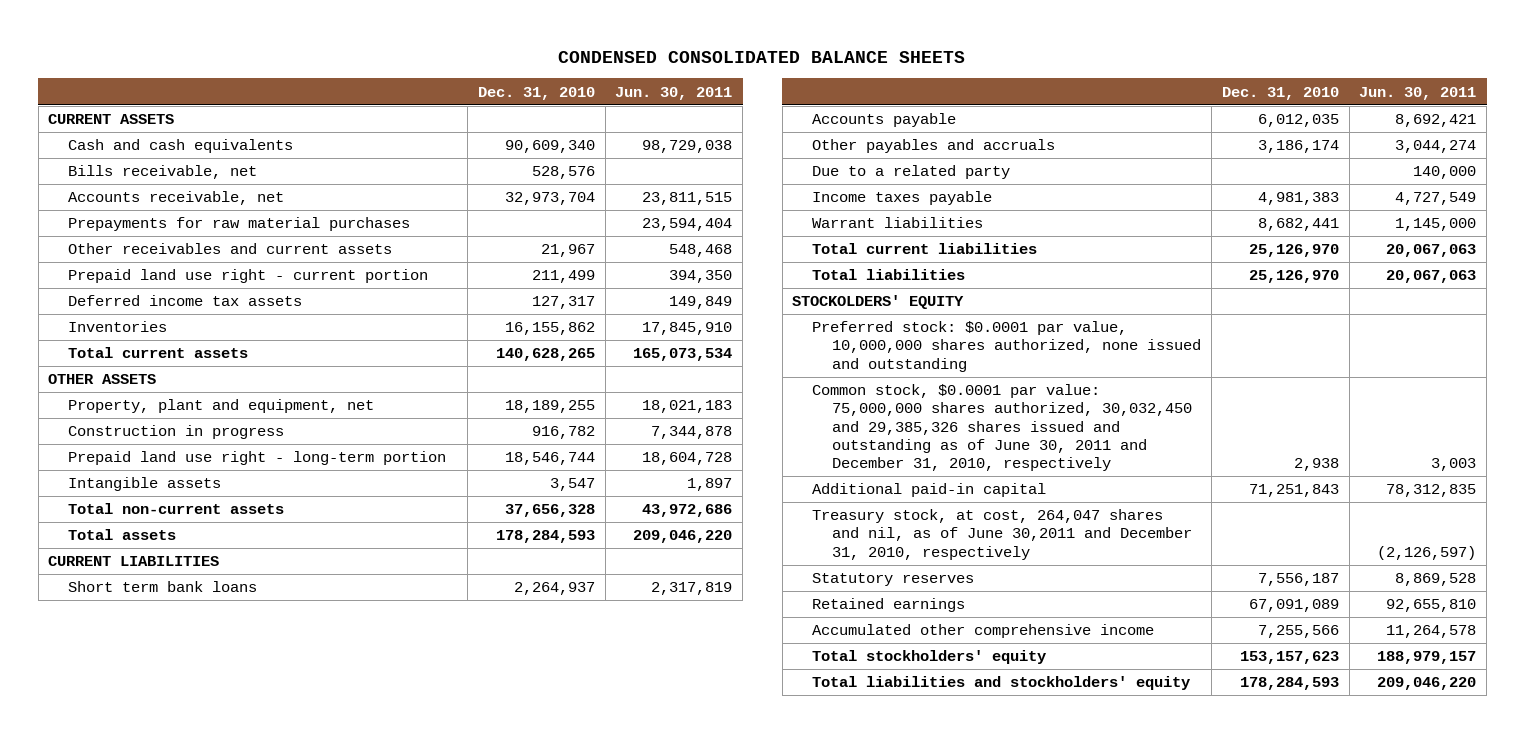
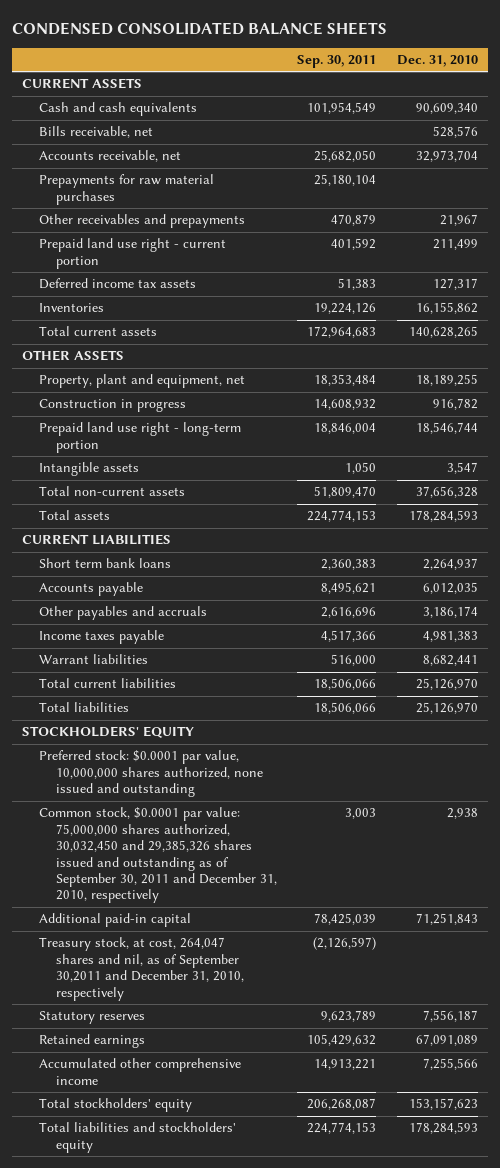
[615,86,733,100] Jun. 30, 2011 -> none
none -> [297,54,377,68] Sep. 30, 2011
[68,243,393,255] Other receivables and current assets -> [39,214,246,229] Other receivables and prepayments
[812,165,1011,180] Due to a related party -> none
[792,295,965,310] STOCKOLDERS' EQUITY -> [22,726,195,739] STOCKHOLDERS' EQUITY
[812,384,1193,471] Common stock, $0.0001 par value: 75,000,000 shares authorized, 30,032,450 and 29,385,326 shares issued and outstanding as of June 30, 2011 and December 31, 2010, respectively -> [39,807,277,904] Common stock, $0.0001 par value: 75,000,000 shares authorized, 30,032,450 and 29,385,326 shares issued and outstanding as of September 30, 2011 and December 31, 2010, respectively
[812,509,1193,560] Treasury stock, at cost, 264,047 shares and nil, as of June 30,2011 and December 31, 2010, respectively -> [39,937,244,1001] Treasury stock, at cost, 264,047 shares and nil, as of September 30,2011 and December 31, 2010, respectively

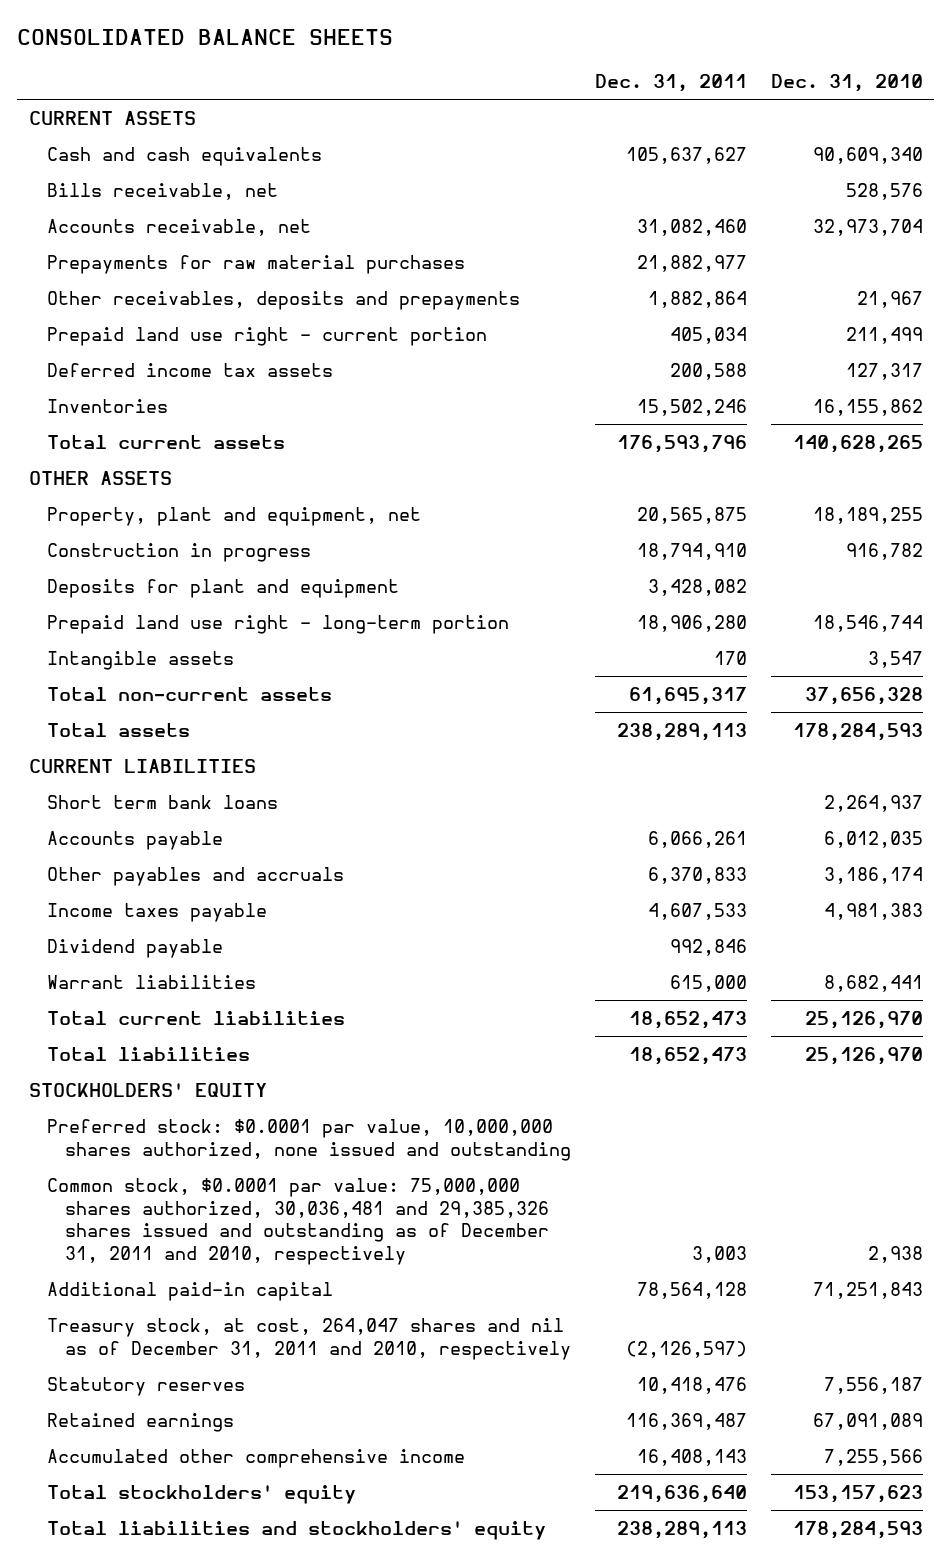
[12,21,388,35] CONDENSED CONSOLIDATED BALANCE SHEETS -> [17,28,394,45] CONSOLIDATED BALANCE SHEETS
[297,54,377,68] Sep. 30, 2011 -> none
none -> [594,73,747,92] Dec. 31, 2011
[39,214,246,229] Other receivables and prepayments -> [47,291,521,311] Other receivables, deposits and prepayments
none -> [47,579,400,599] Deposits for plant and equipment
none -> [47,939,224,959] Dividend payable
[39,807,277,904] Common stock, $0.0001 par value: 75,000,000 shares authorized, 30,032,450 and 29,385,326 shares issued and outstanding as of September 30, 2011 and December 31, 2010, respectively -> [47,1178,550,1265] Common stock, $0.0001 par value: 75,000,000 shares authorized, 30,036,481 and 29,385,326 shares issued and outstanding as of December 31, 2011 and 2010, respectively
[39,937,244,1001] Treasury stock, at cost, 264,047 shares and nil, as of September 30,2011 and December 31, 2010, respectively -> [47,1318,572,1360] Treasury stock, at cost, 264,047 shares and nil as of December 31, 2011 and 2010, respectively

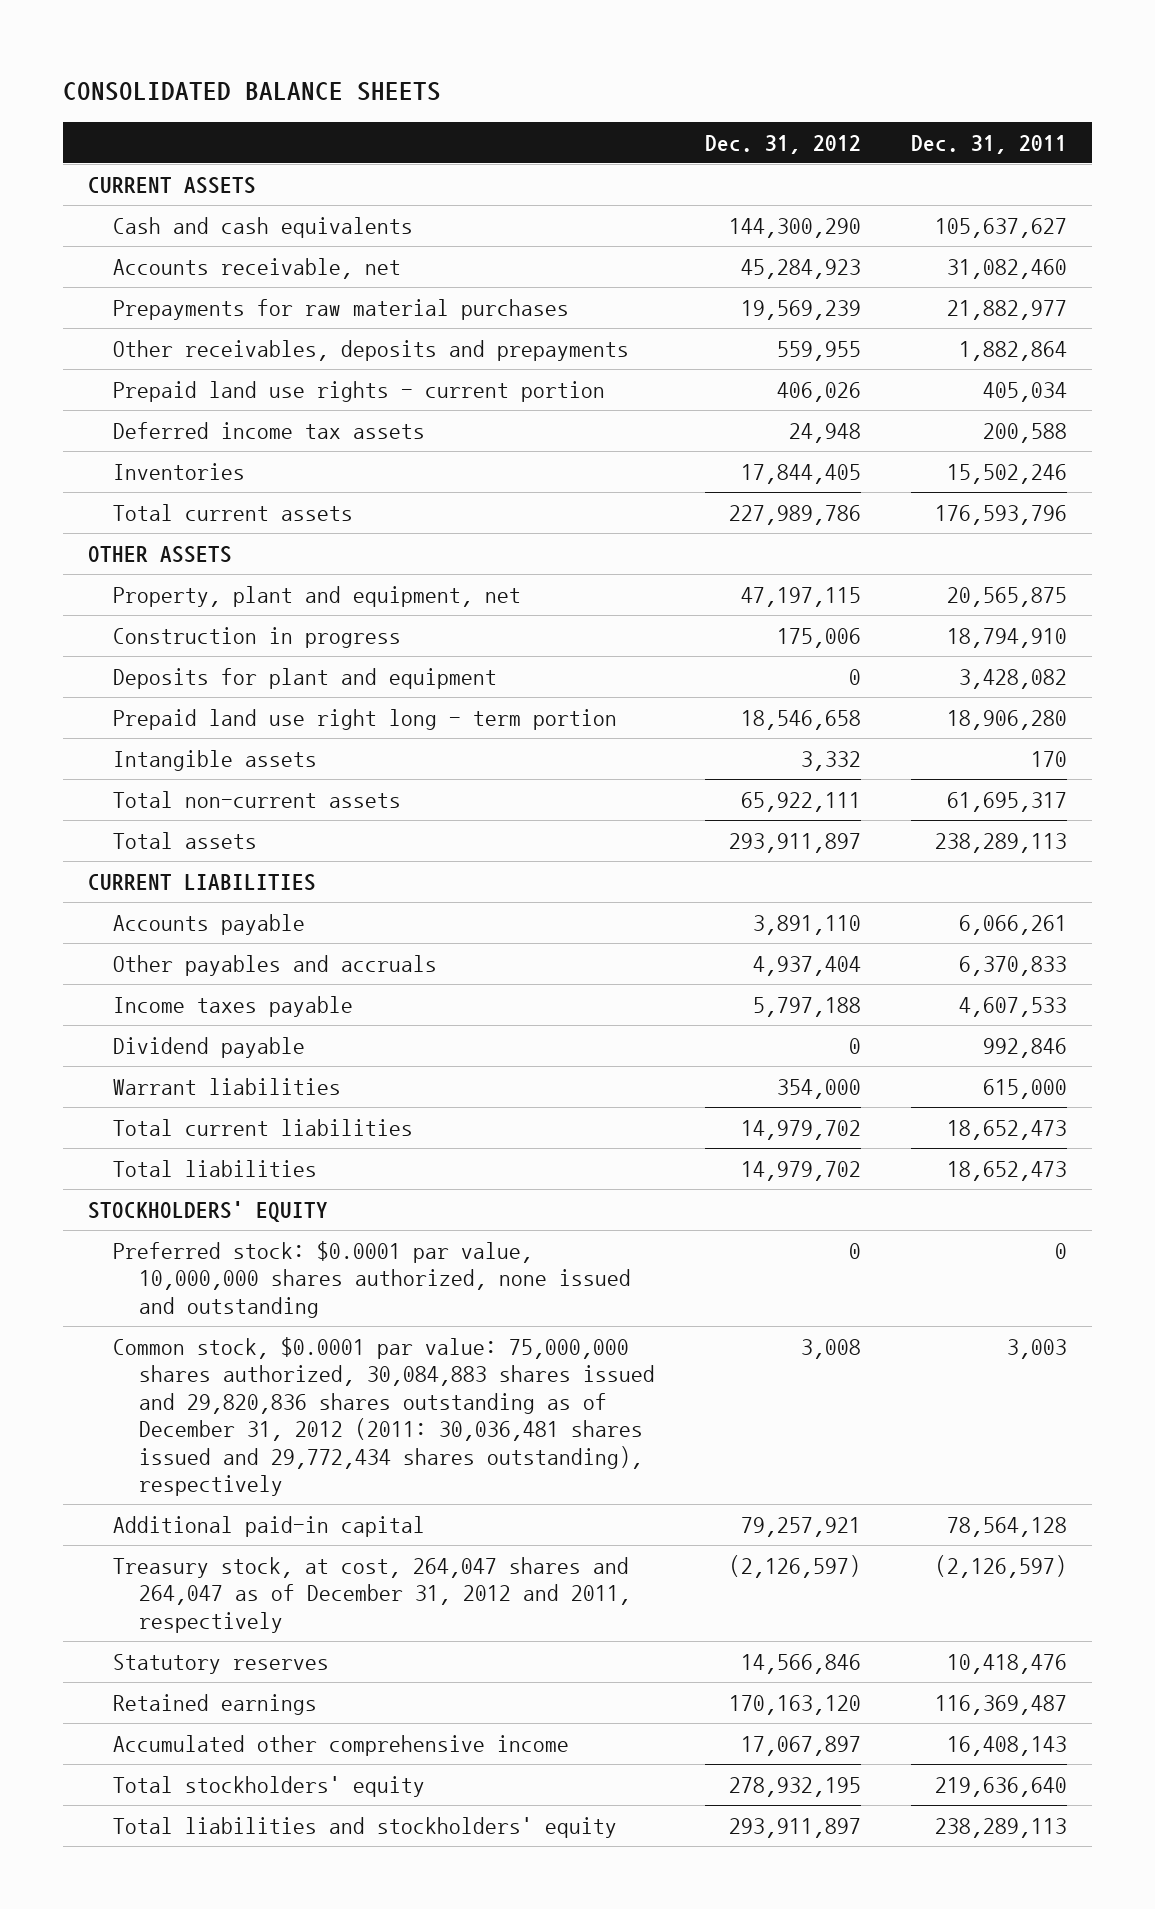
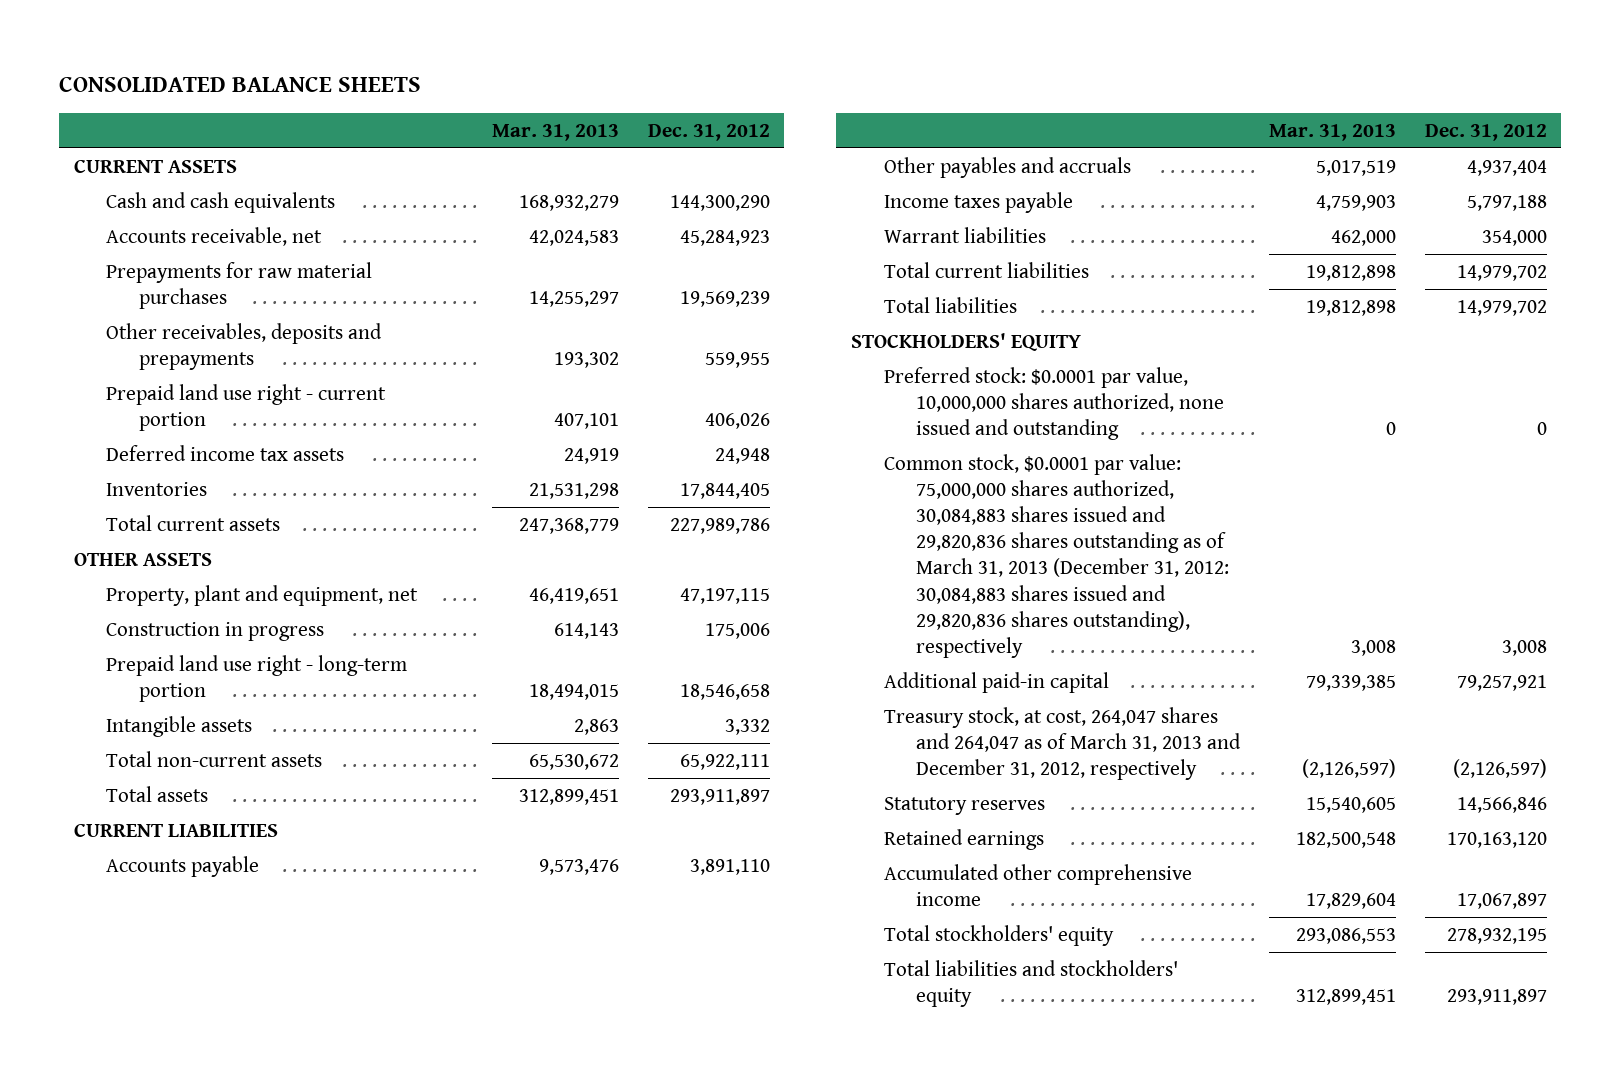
[910,134,1067,154] Dec. 31, 2011 -> none
none -> [491,123,619,141] Mar. 31, 2013
[113,380,606,402] Prepaid land use rights - current portion -> [106,383,387,432] Prepaid land use right - current portion
[113,667,498,689] Deposits for plant and equipment -> none
[113,708,618,730] Prepaid land use right long - term portion -> [106,654,408,703] Prepaid land use right - long-term portion
[113,1036,306,1058] Dividend payable -> none
[113,1336,656,1496] Common stock, $0.0001 par value: 75,000,000 shares authorized, 30,084,883 shares issued and 29,820,836 shares outstanding as of December 31, 2012 (2011: 30,036,481 shares issued and 29,772,434 shares outstanding), respectively -> [883,453,1230,658] Common stock, $0.0001 par value: 75,000,000 shares authorized, 30,084,883 shares issued and 29,820,836 shares outstanding as of March 31, 2013 (December 31, 2012: 30,084,883 shares issued and 29,820,836 shares outstanding), respectively
[113,1556,632,1633] Treasury stock, at cost, 264,047 shares and 264,047 as of December 31, 2012 and 2011, respectively -> [883,706,1242,781] Treasury stock, at cost, 264,047 shares and 264,047 as of March 31, 2013 and December 31, 2012, respectively

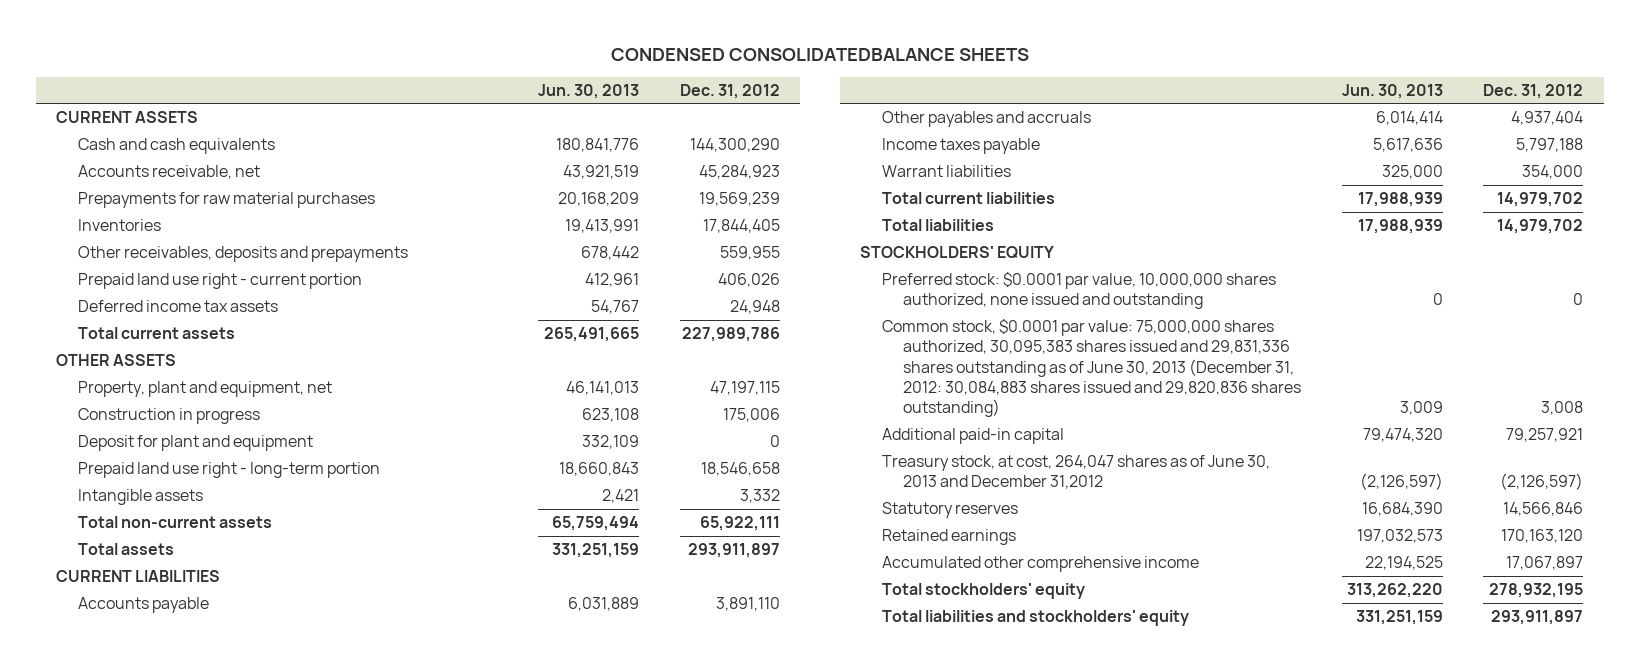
[59,76,422,92] CONSOLIDATED BALANCE SHEETS -> [610,47,1029,61] CONDENSED CONSOLIDATEDBALANCE SHEETS
[491,123,619,141] Mar. 31, 2013 -> none
none -> [537,83,639,99] Jun. 30, 2013
[106,481,208,496] Inventories -> [77,219,161,232] Inventories
none -> [77,435,313,452] Deposit for plant and equipment
[883,453,1230,658] Common stock, $0.0001 par value: 75,000,000 shares authorized, 30,084,883 shares issued and 29,820,836 shares outstanding as of March 31, 2013 (December 31, 2012: 30,084,883 shares issued and 29,820,836 shares outstanding), respectively -> [881,319,1302,418] Common stock, $0.0001 par value: 75,000,000 shares authorized, 30,095,383 shares issued and 29,831,336 shares outstanding as of June 30, 2013 (December 31, 2012: 30,084,883 shares issued and 29,820,836 shares outstanding)
[883,706,1242,781] Treasury stock, at cost, 264,047 shares and 264,047 as of March 31, 2013 and December 31, 2012, respectively -> [881,455,1270,490] Treasury stock, at cost, 264,047 shares as of June 30, 2013 and December 31,2012

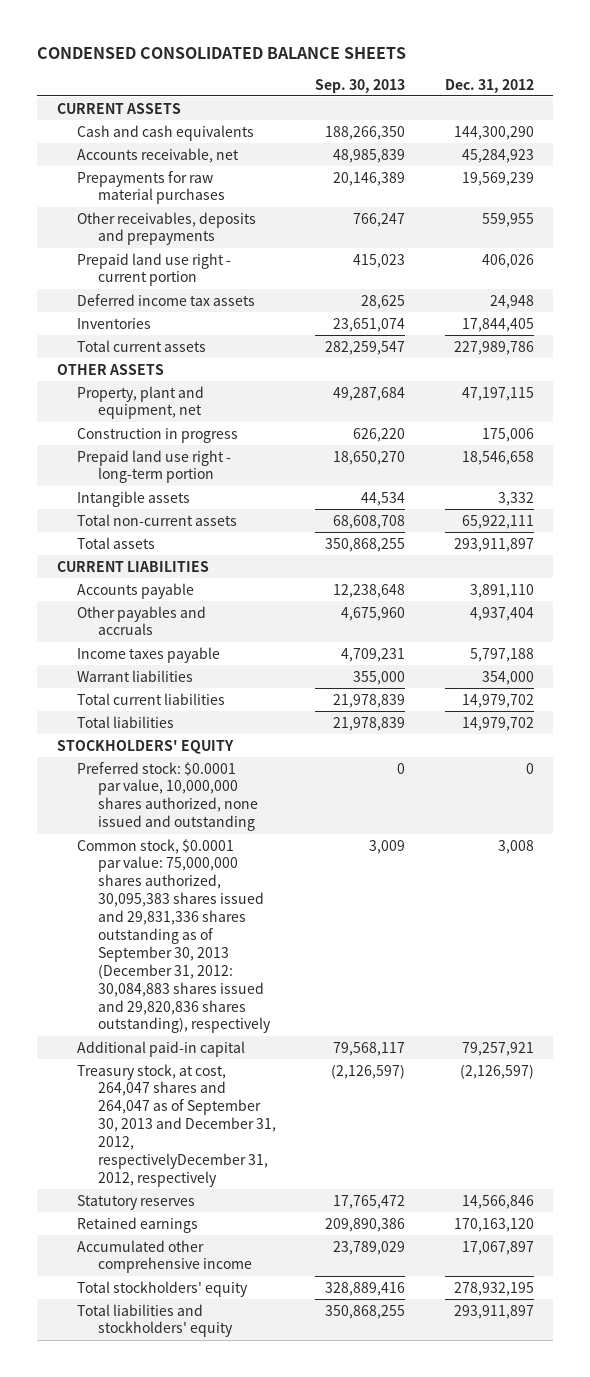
[610,47,1029,61] CONDENSED CONSOLIDATEDBALANCE SHEETS -> [36,46,406,59] CONDENSED CONSOLIDATED BALANCE SHEETS
[537,83,639,99] Jun. 30, 2013 -> none
none -> [315,78,406,93] Sep. 30, 2013
[77,219,161,232] Inventories -> [77,317,152,329] Inventories
[77,435,313,452] Deposit for plant and equipment -> none
[881,319,1302,418] Common stock, $0.0001 par value: 75,000,000 shares authorized, 30,095,383 shares issued and 29,831,336 shares outstanding as of June 30, 2013 (December 31, 2012: 30,084,883 shares issued and 29,820,836 shares outstanding) -> [77,838,272,1034] Common stock, $0.0001 par value: 75,000,000 shares authorized, 30,095,383 shares issued and 29,831,336 shares outstanding as of September 30, 2013 (December 31, 2012: 30,084,883 shares issued and 29,820,836 shares outstanding), respectively
[881,455,1270,490] Treasury stock, at cost, 264,047 shares as of June 30, 2013 and December 31,2012 -> [77,1063,277,1187] Treasury stock, at cost, 264,047 shares and 264,047 as of September 30, 2013 and December 31, 2012, respectivelyDecember 31, 2012, respectively

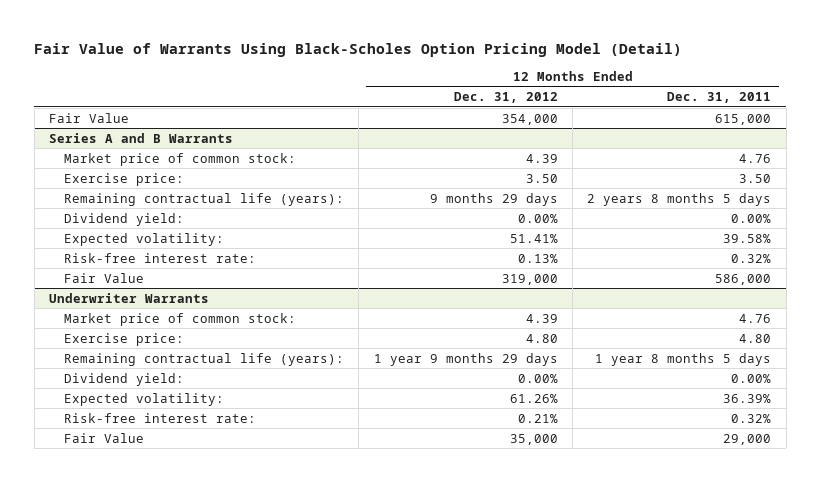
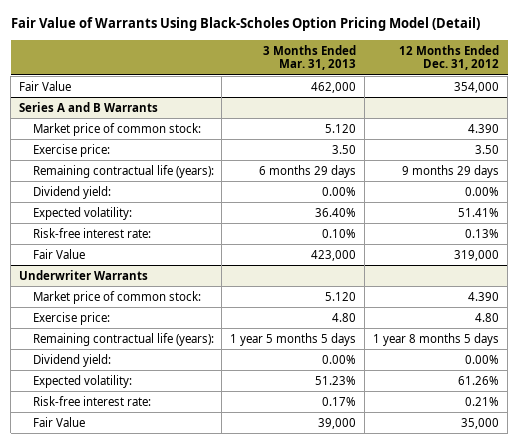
[667,92,772,104] Dec. 31, 2011 -> none
none -> [263,44,357,71] 3 Months Ended Mar. 31, 2013
[525,153,558,163] 4.39 -> [468,123,500,133] 4.390
[525,313,558,323] 4.39 -> [468,291,500,301] 4.390
[373,352,558,366] 1 year 9 months 29 days -> [373,332,500,346] 1 year 8 months 5 days

